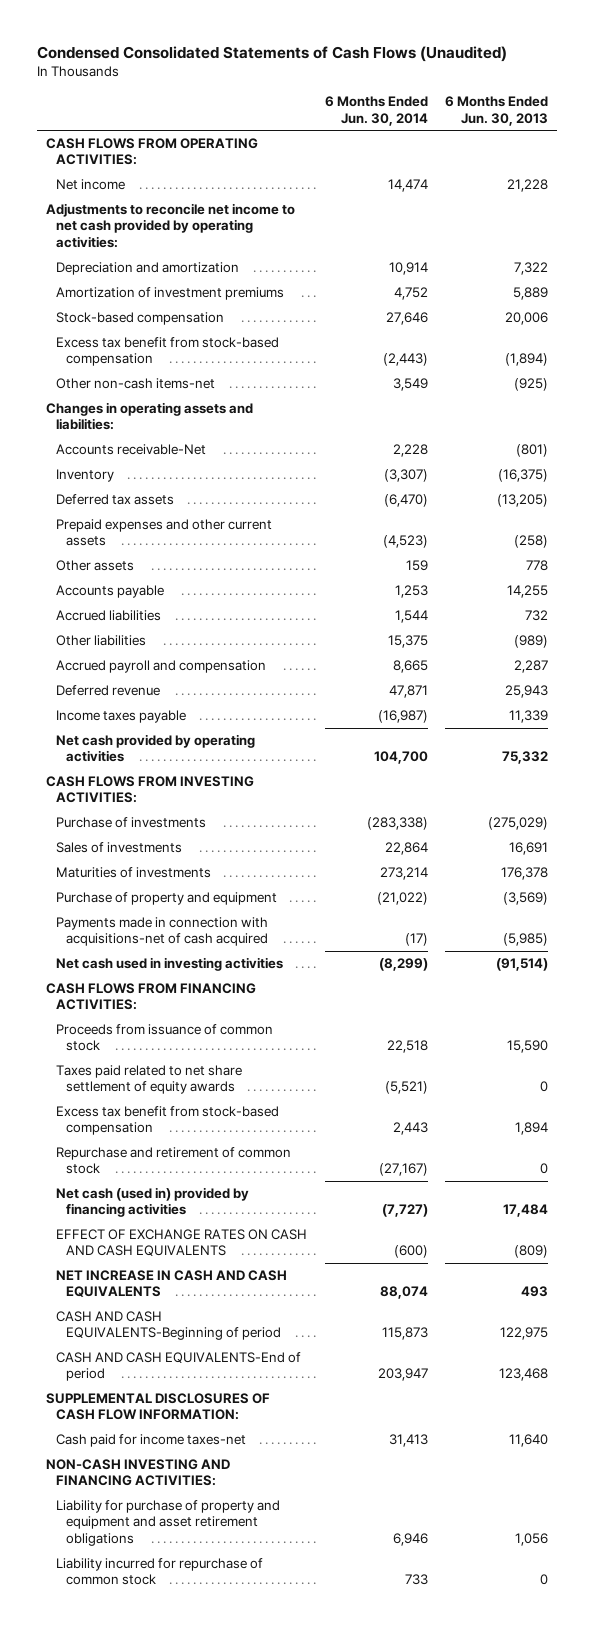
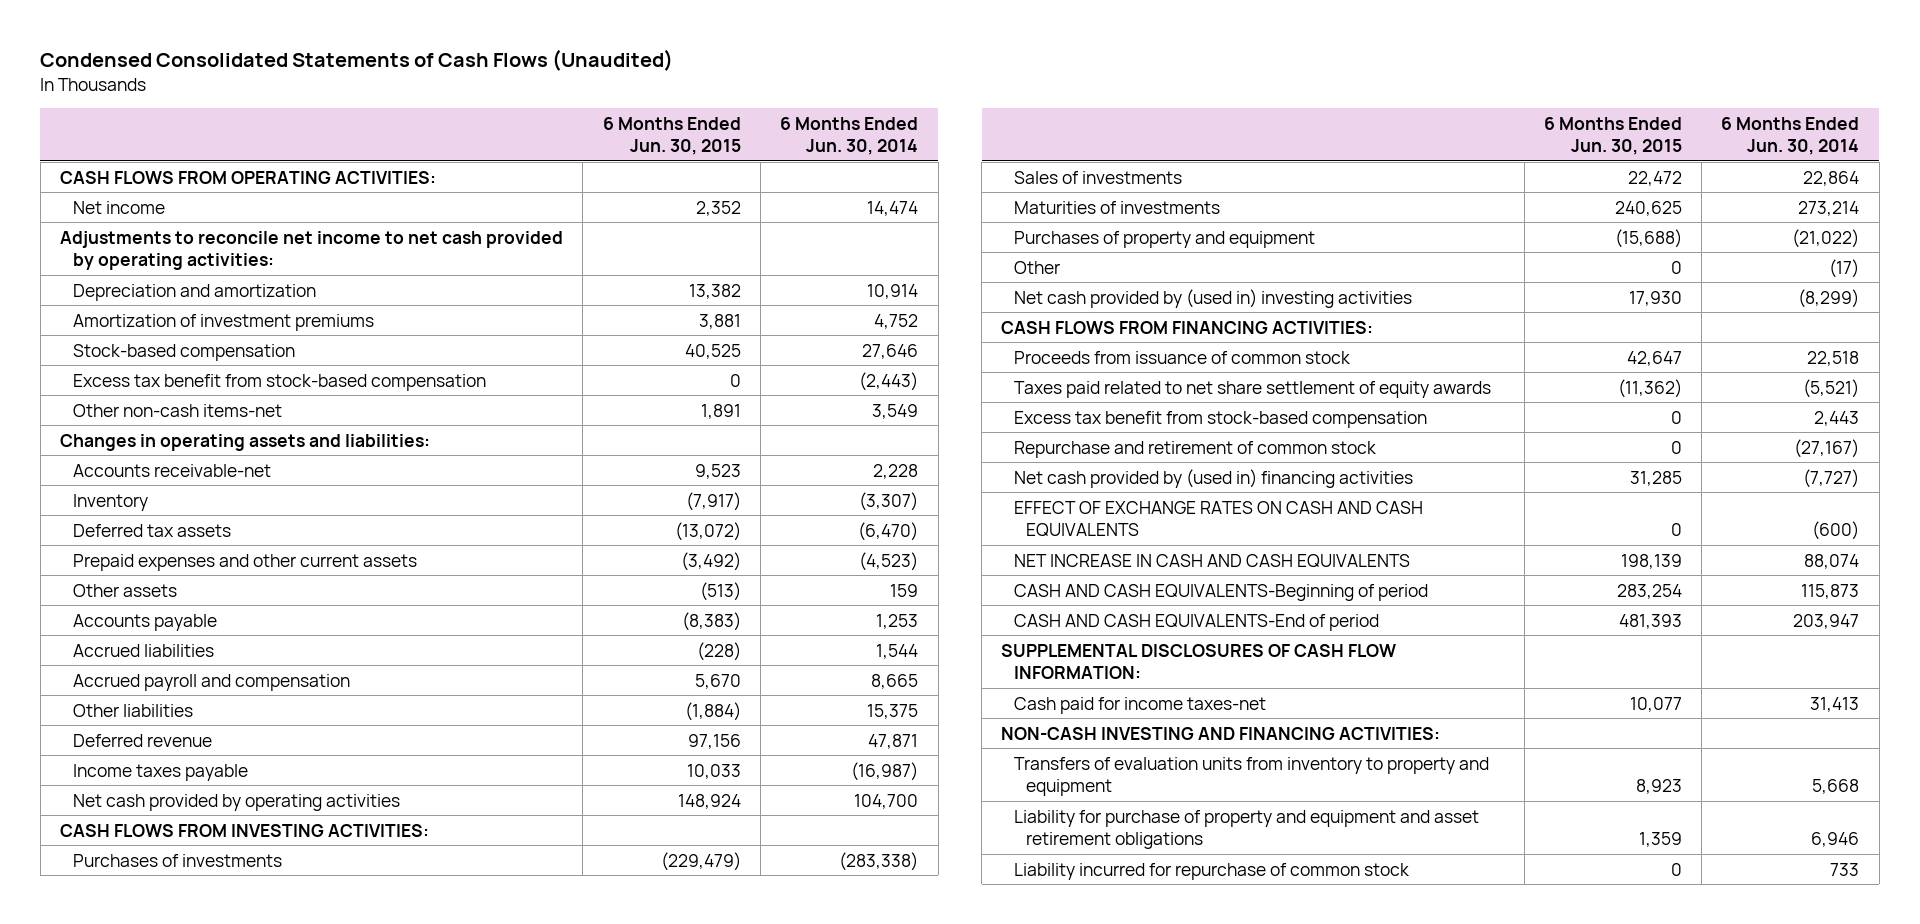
[445,96,549,126] 6 Months Ended Jun. 30, 2013 -> none
none -> [602,116,741,156] 6 Months Ended Jun. 30, 2015
[55,444,206,456] Accounts receivable-Net -> [72,463,271,477] Accounts receivable-net
[55,635,146,647] Other liabilities -> [72,703,193,717] Other liabilities
[55,817,206,829] Purchase of investments -> [72,853,282,867] Purchases of investments
[55,917,268,947] Payments made in connection with acquisitions-net of cash acquired -> none
[55,892,277,906] Purchase of property and equipment -> [1013,230,1315,248] Purchases of property and equipment
none -> [1013,260,1060,274] Other
[55,957,283,972] Net cash used in investing activities -> [1013,288,1412,308] Net cash provided by (used in) investing activities
[55,1187,249,1218] Net cash (used in) provided by financing activities -> [1013,468,1413,488] Net cash provided by (used in) financing activities
none -> [1013,756,1489,796] Transfers of evaluation units from inventory to property and equipment

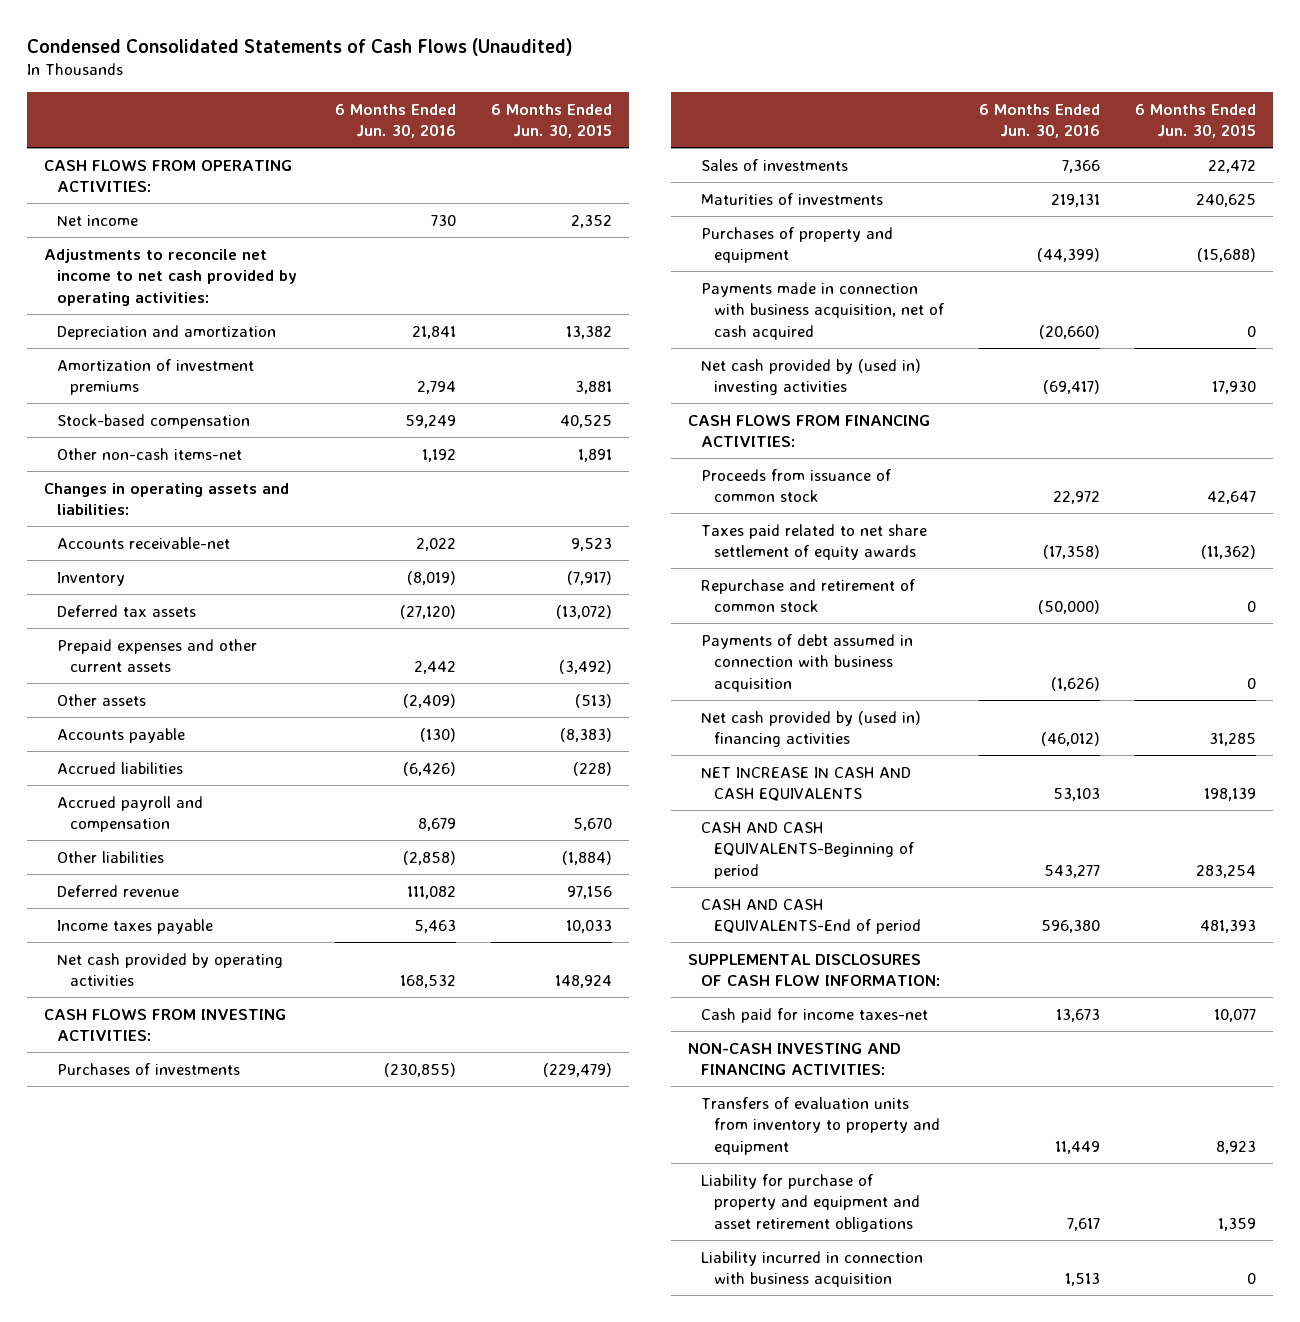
[780,116,919,156] 6 Months Ended Jun. 30, 2014 -> none
none -> [334,103,456,139] 6 Months Ended Jun. 30, 2016
[72,373,486,391] Excess tax benefit from stock-based compensation -> none
[1013,260,1060,274] Other -> none
none -> [701,281,944,340] Payments made in connection with business acquisition, net of cash acquired
[1013,410,1427,428] Excess tax benefit from stock-based compensation -> none
none -> [701,633,914,692] Payments of debt assumed in connection with business acquisition
[1013,500,1423,536] EFFECT OF EXCHANGE RATES ON CASH AND CASH EQUIVALENTS -> none
[1013,862,1410,880] Liability incurred for repurchase of common stock -> none
none -> [701,1250,924,1288] Liability incurred in connection with business acquisition

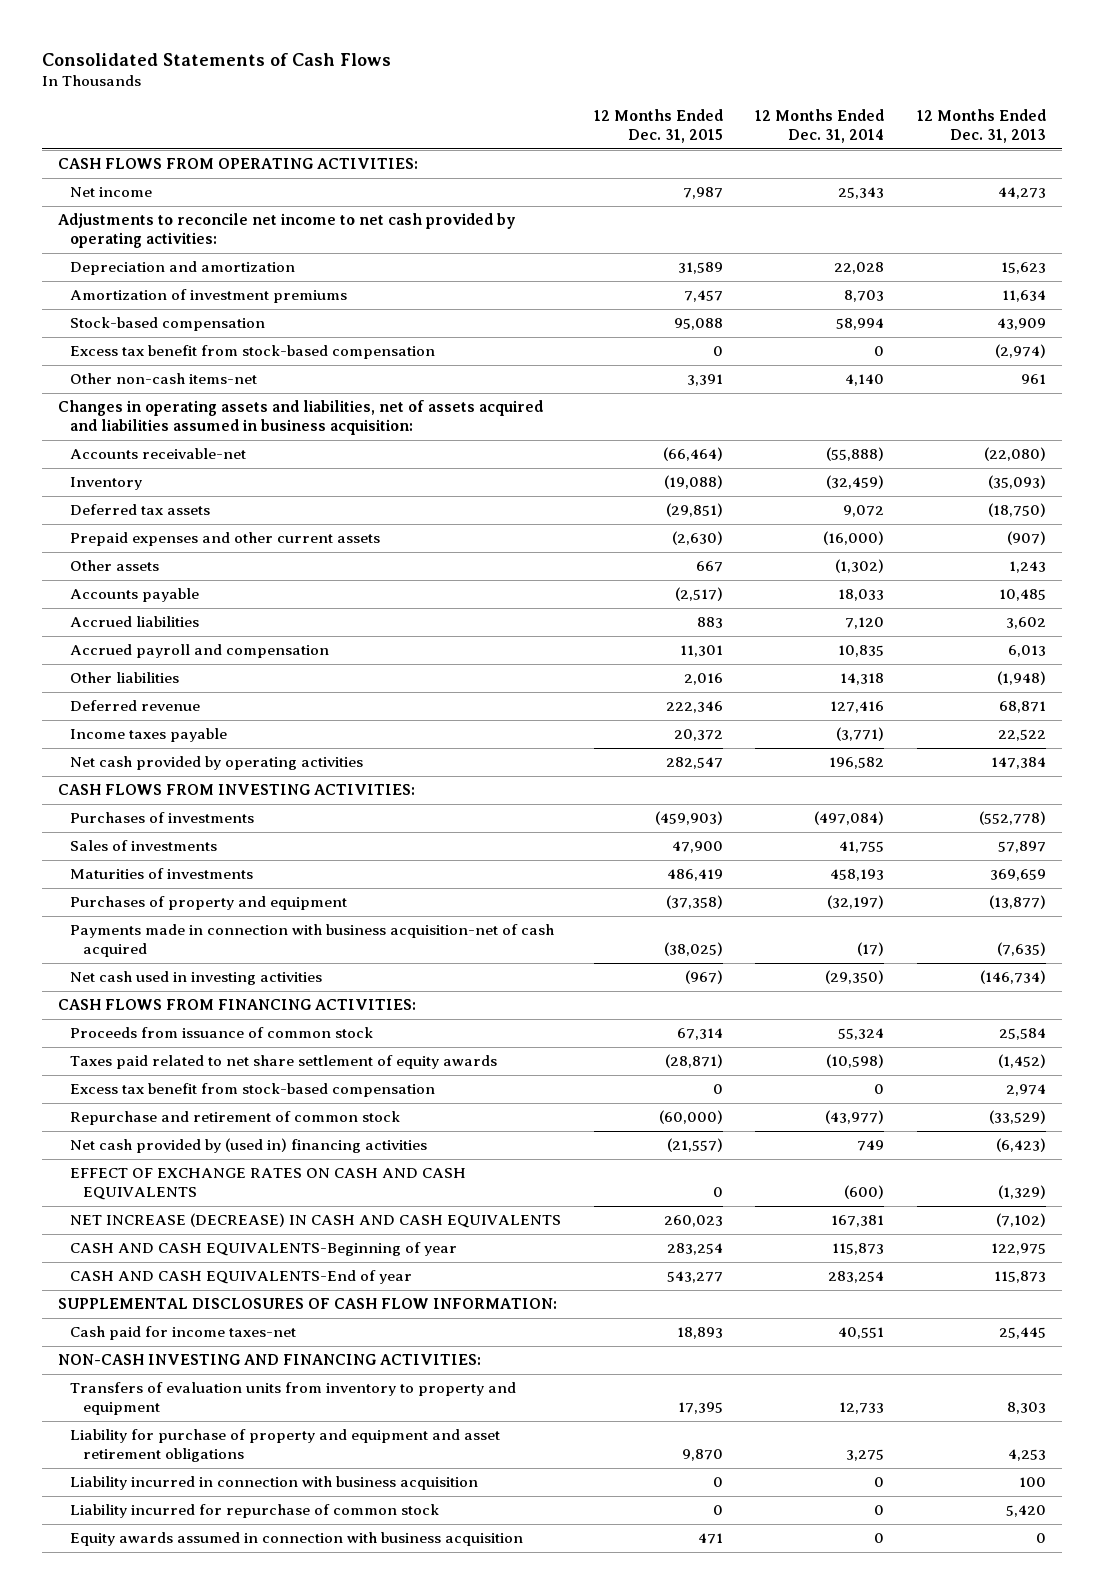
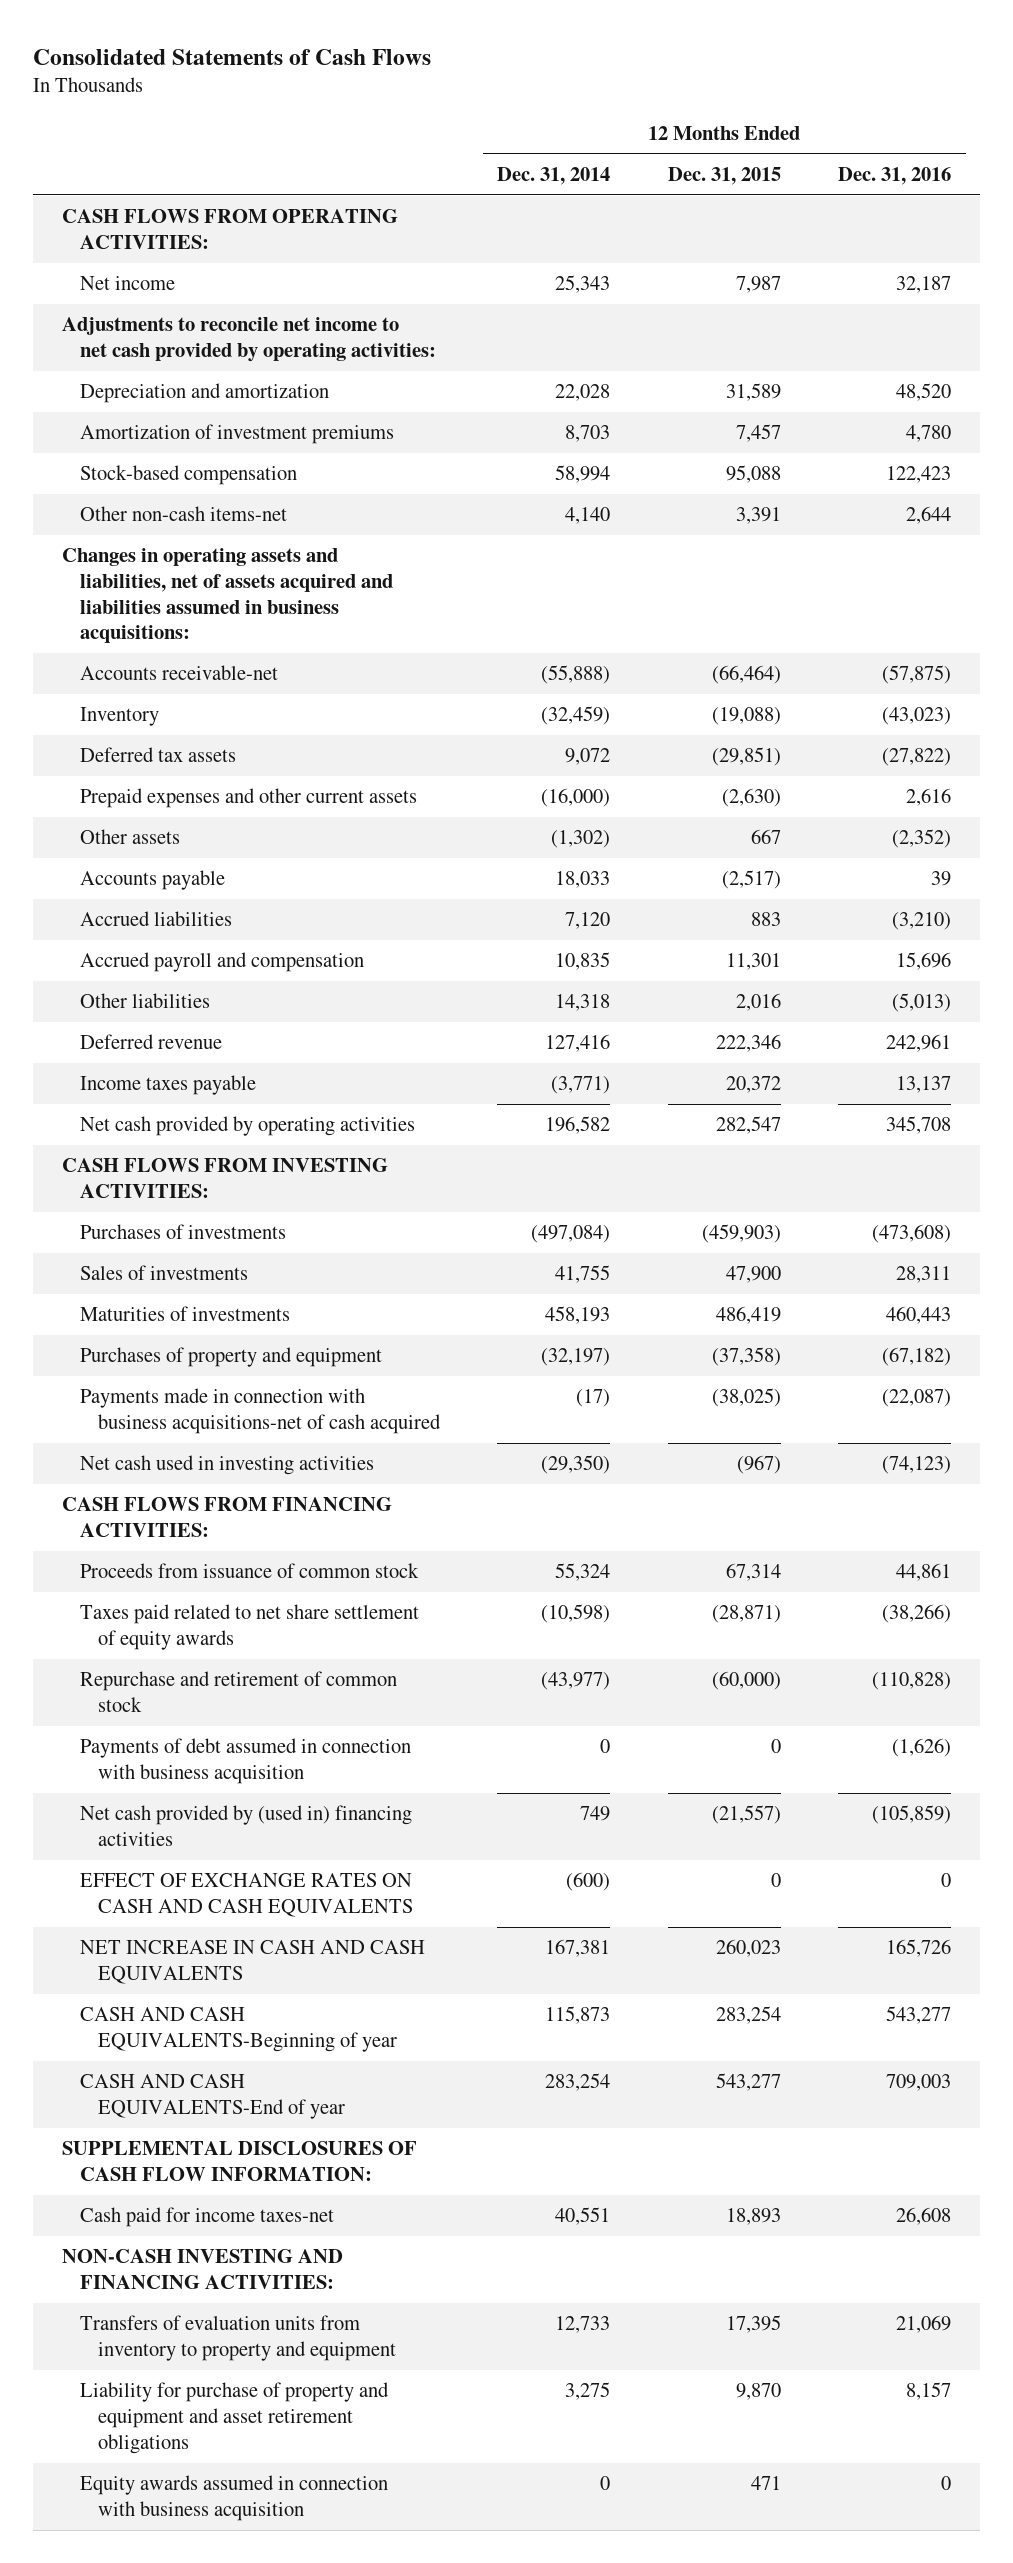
[916,109,1046,144] 12 Months Ended Dec. 31, 2013 -> none
none -> [838,167,952,186] Dec. 31, 2016
[70,345,436,360] Excess tax benefit from stock-based compensation -> none
[57,400,543,436] Changes in operating assets and liabilities, net of assets acquired and liabilities assumed in business acquisition: -> [62,548,394,644] Changes in operating assets and liabilities, net of assets acquired and liabilities assumed in business acquisitions:
[70,924,555,958] Payments made in connection with business acquisition-net of cash acquired -> [80,1388,441,1434] Payments made in connection with business acquisitions-net of cash acquired
[70,1083,436,1098] Excess tax benefit from stock-based compensation -> none
none -> [80,1738,412,1784] Payments of debt assumed in connection with business acquisition
[70,1213,562,1229] NET INCREASE (DECREASE) IN CASH AND CASH EQUIVALENTS -> [80,1940,426,1984] NET INCREASE IN CASH AND CASH EQUIVALENTS
[70,1476,479,1491] Liability incurred in connection with business acquisition -> none
[70,1504,440,1519] Liability incurred for repurchase of common stock -> none

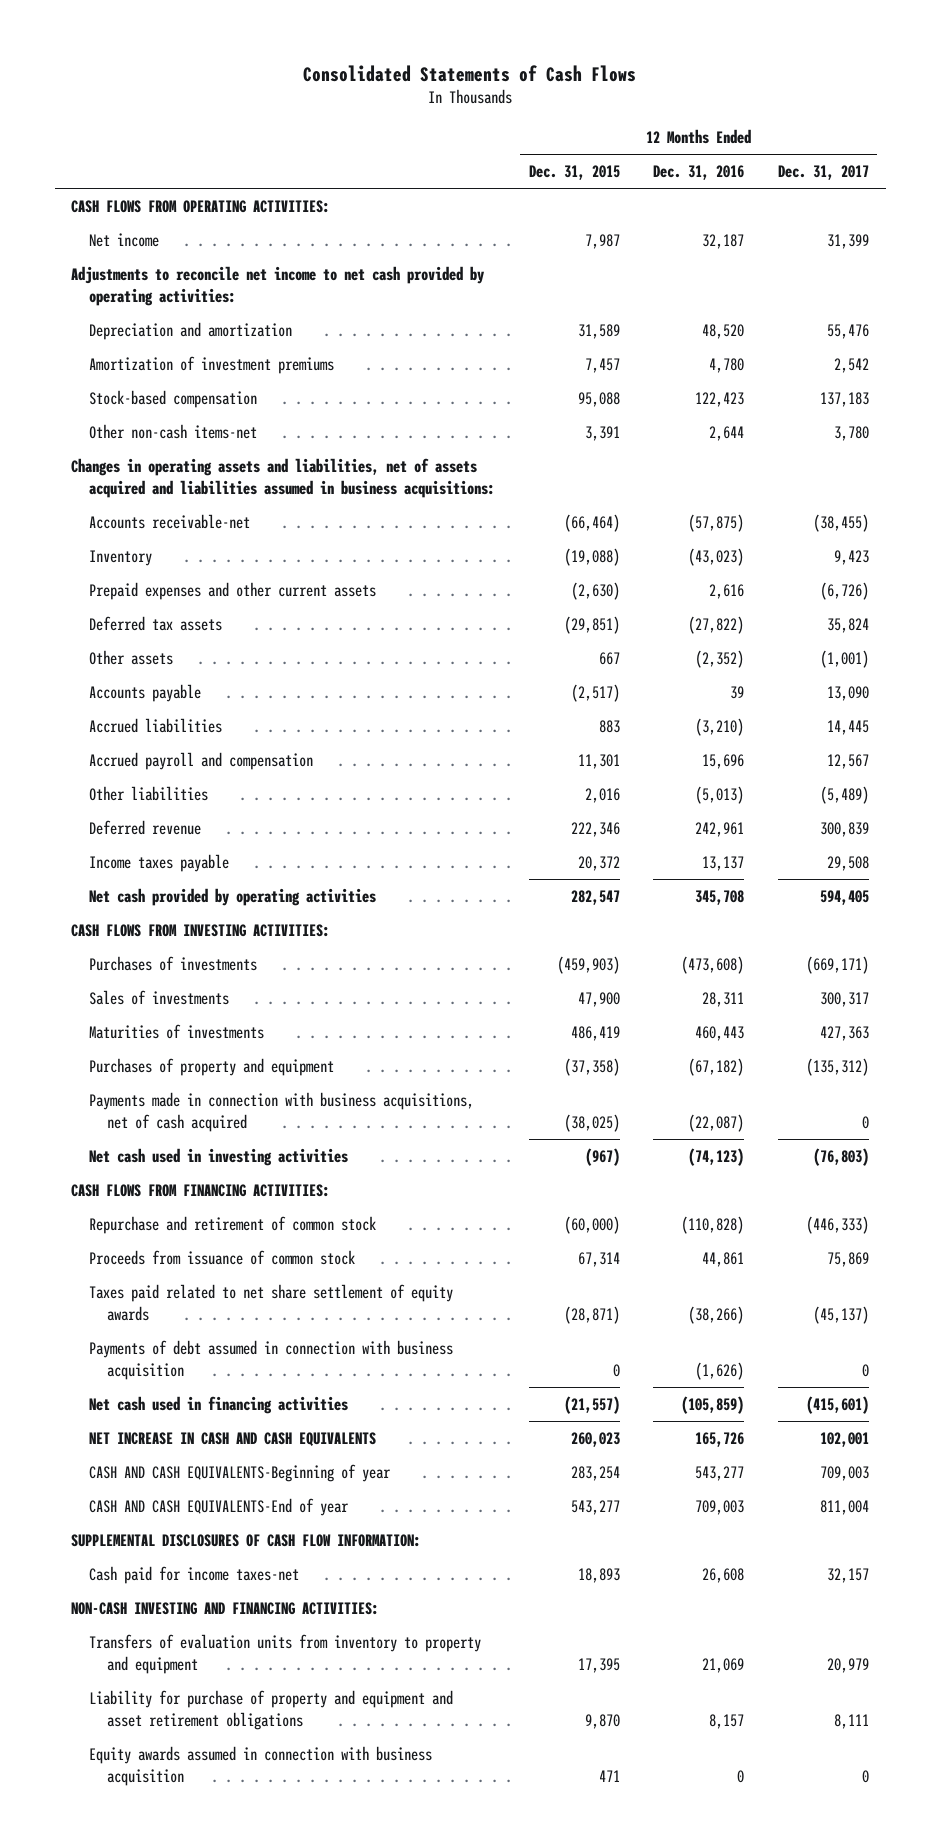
[497,167,611,186] Dec. 31, 2014 -> none
none -> [778,165,870,181] Dec. 31, 2017
[80,747,237,763] Deferred tax assets -> [89,615,223,631] Deferred tax assets
[80,1388,441,1434] Payments made in connection with business acquisitions-net of cash acquired -> [89,1091,475,1132] Payments made in connection with business acquisitions, net of cash acquired
[80,1671,398,1712] Repurchase and retirement of common stock -> [89,1215,377,1234] Repurchase and retirement of common stock
[80,1873,413,1917] EFFECT OF EXCHANGE RATES ON CASH AND CASH EQUIVALENTS -> none
[80,1805,413,1846] Net cash provided by (used in) financing activities -> [89,1395,349,1414] Net cash used in financing activities

